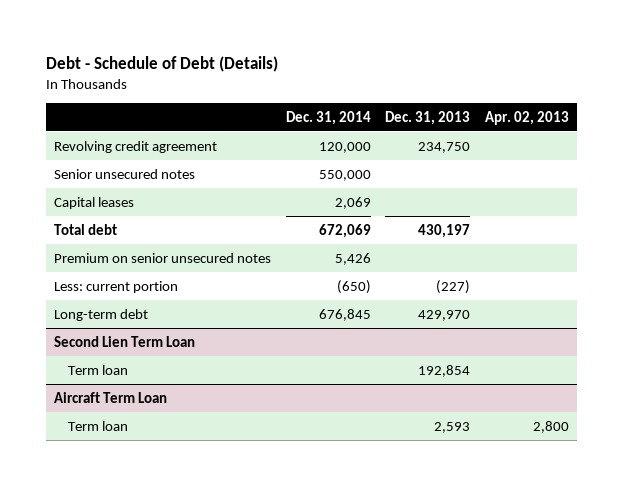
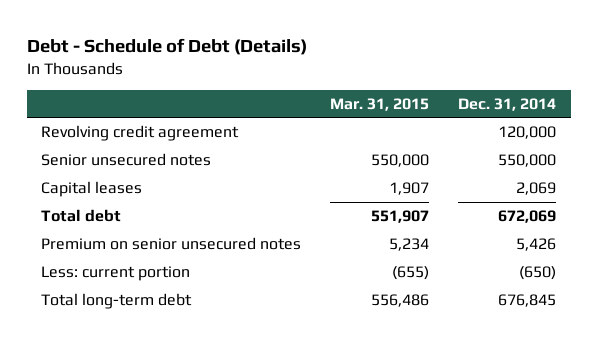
[385,110,471,125] Dec. 31, 2013 -> none
[485,110,570,125] Apr. 02, 2013 -> none
none -> [330,97,430,111] Mar. 31, 2015
[53,335,195,347] Second Lien Term Loan -> none
[68,364,129,375] Term loan -> none
[53,391,167,403] Aircraft Term Loan -> none
[68,420,129,431] Term loan -> none
[53,308,148,321] Long-term debt -> [41,293,193,310] Total long-term debt

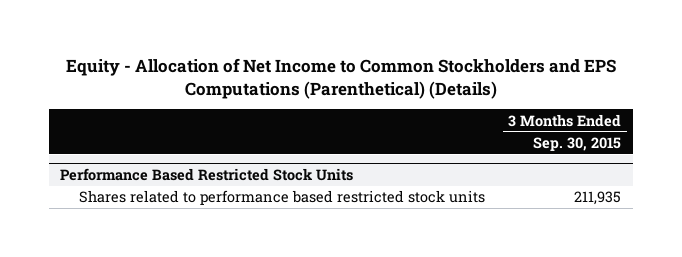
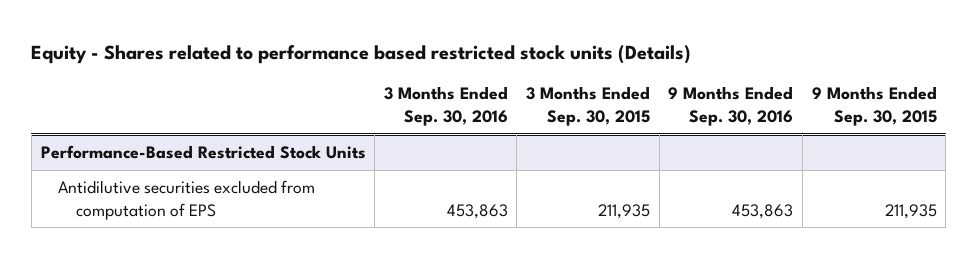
[65,57,616,99] Equity - Allocation of Net Income to Common Stockholders and EPS Computations (Parenthetical) (Details) -> [31,44,692,64] Equity - Shares related to performance based restricted stock units (Details)
none -> [383,86,508,127] 3 Months Ended Sep. 30, 2016
none -> [668,86,794,127] 9 Months Ended Sep. 30, 2016
none -> [811,86,937,127] 9 Months Ended Sep. 30, 2015
[60,168,354,182] Performance Based Restricted Stock Units -> [40,145,366,160] Performance-Based Restricted Stock Units
[79,190,486,206] Shares related to performance based restricted stock units -> [58,180,316,220] Antidilutive securities excluded from computation of EPS

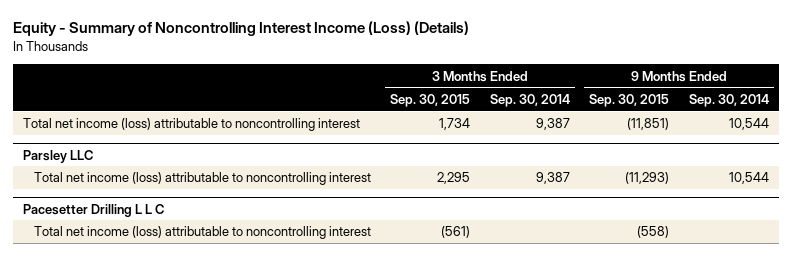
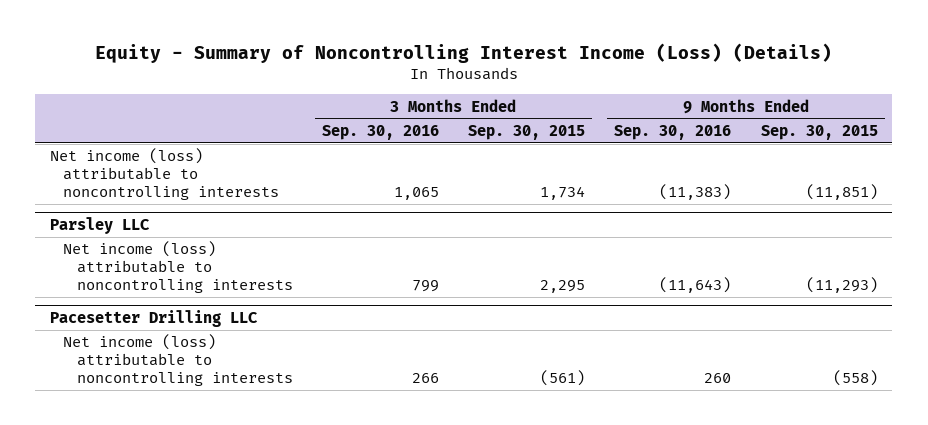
[489,93,570,107] Sep. 30, 2014 -> none
[688,93,769,107] Sep. 30, 2014 -> none
none -> [321,124,439,140] Sep. 30, 2016
none -> [614,124,732,140] Sep. 30, 2016
[22,118,360,132] Total net income (loss) attributable to noncontrolling interest -> [50,148,280,200] Net income (loss) attributable to noncontrolling interests
[33,172,371,186] Total net income (loss) attributable to noncontrolling interest -> [63,241,293,293] Net income (loss) attributable to noncontrolling interests
[22,203,164,217] Pacesetter Drilling L L C -> [50,310,259,328] Pacesetter Drilling LLC
[33,226,371,240] Total net income (loss) attributable to noncontrolling interest -> [63,334,293,386] Net income (loss) attributable to noncontrolling interests

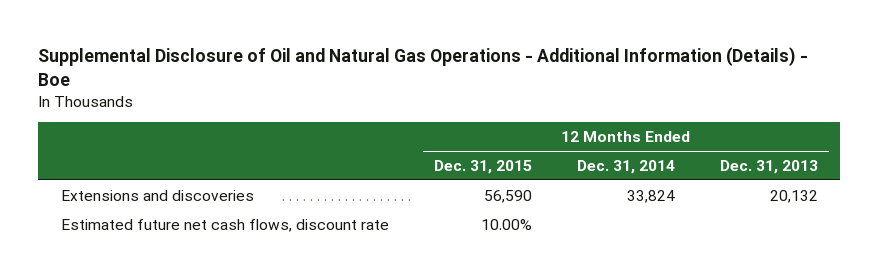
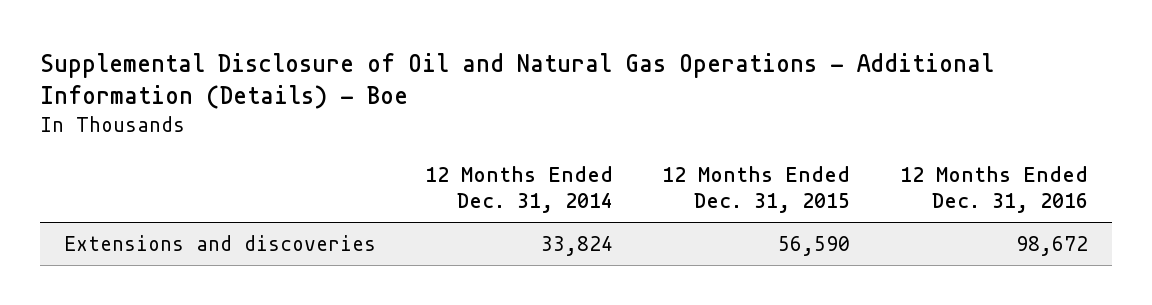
[719,159,818,174] Dec. 31, 2013 -> none
none -> [899,165,1088,214] 12 Months Ended Dec. 31, 2016
[60,218,389,232] Estimated future net cash flows, discount rate -> none

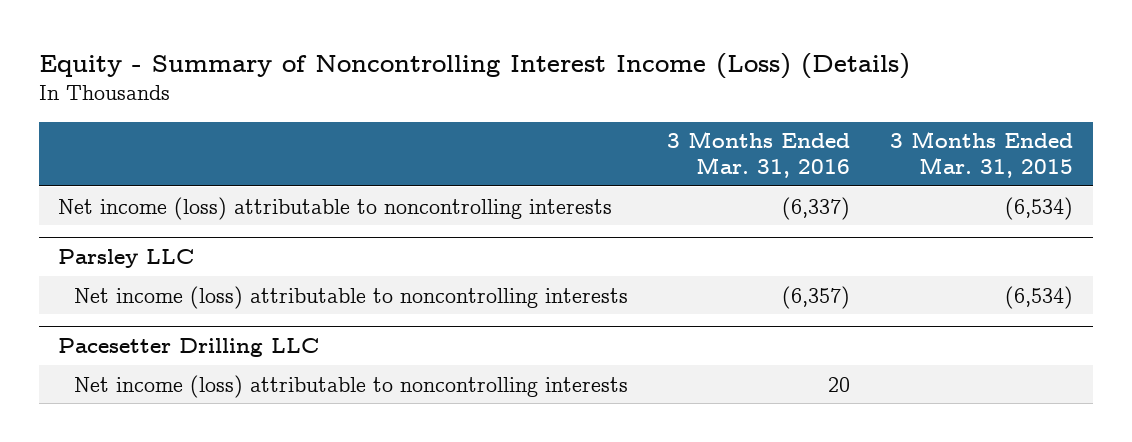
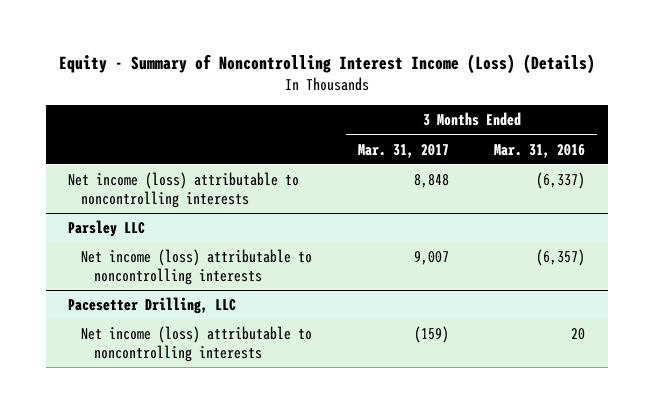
[890,131,1074,178] 3 Months Ended Mar. 31, 2015 -> none
none -> [357,143,449,158] Mar. 31, 2017
[58,338,320,358] Pacesetter Drilling LLC -> [68,296,237,314] Pacesetter Drilling, LLC

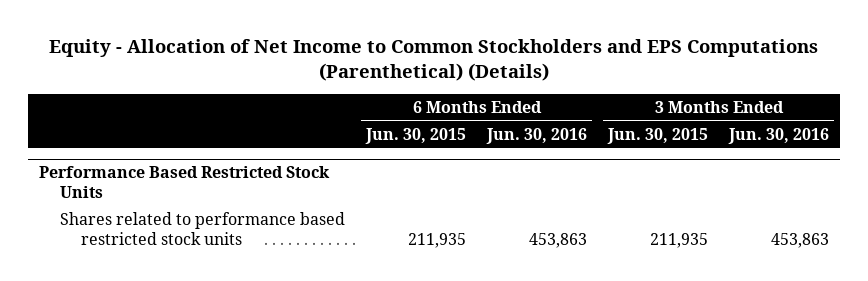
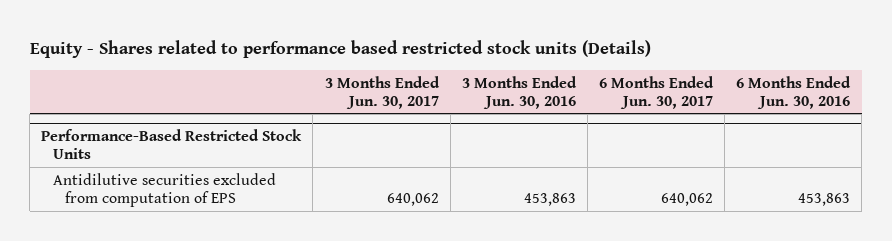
[48,39,818,81] Equity - Allocation of Net Income to Common Stockholders and EPS Computations (Parenthetical) (Details) -> [29,40,651,59] Equity - Shares related to performance based restricted stock units (Details)
[365,128,467,145] Jun. 30, 2015 -> none
[607,128,709,145] Jun. 30, 2015 -> none
none -> [324,75,440,109] 3 Months Ended Jun. 30, 2017
none -> [598,75,714,109] 6 Months Ended Jun. 30, 2017
[38,166,330,199] Performance Based Restricted Stock Units -> [41,128,303,159] Performance-Based Restricted Stock Units
[60,212,346,246] Shares related to performance based restricted stock units -> [53,172,277,207] Antidilutive securities excluded from computation of EPS

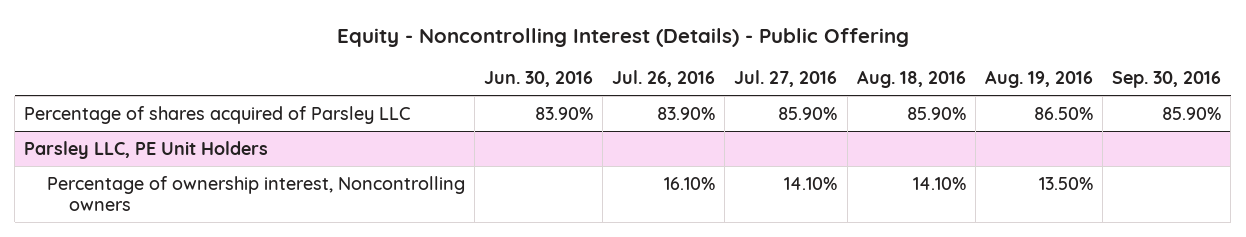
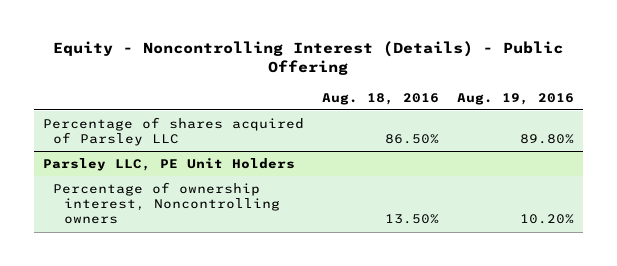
[483,71,593,88] Jun. 30, 2016 -> none
[612,70,716,88] Jul. 26, 2016 -> none
[734,70,838,88] Jul. 27, 2016 -> none
[1112,71,1222,89] Sep. 30, 2016 -> none
[906,106,966,120] 85.90% -> [384,134,439,145] 86.50%
[1034,106,1094,120] 86.50% -> [520,134,575,145] 89.80%
[912,176,966,190] 14.10% -> [384,214,439,225] 13.50%
[1039,176,1094,190] 13.50% -> [520,214,575,225] 10.20%

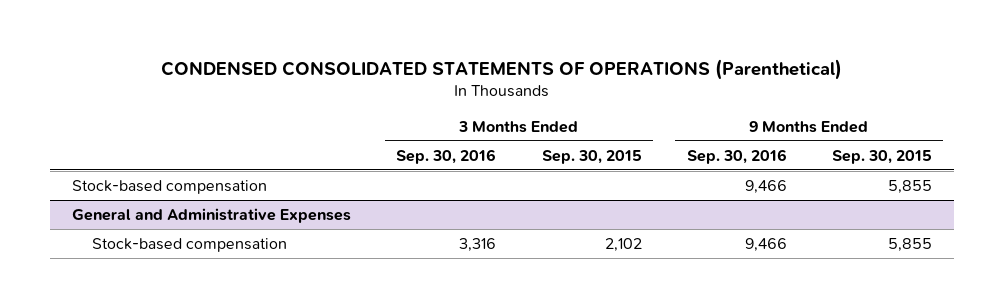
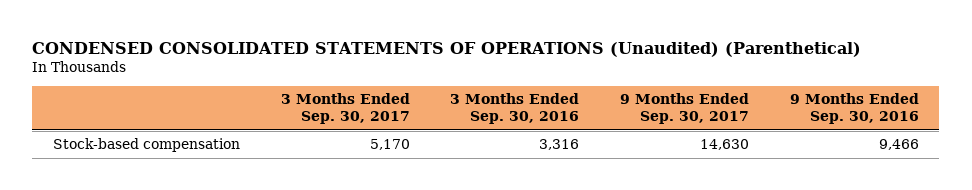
[161,58,843,80] CONDENSED CONSOLIDATED STATEMENTS OF OPERATIONS (Parenthetical) -> [32,41,862,57] CONDENSED CONSOLIDATED STATEMENTS OF OPERATIONS (Unaudited) (Parenthetical)
[541,149,642,164] Sep. 30, 2015 -> none
[831,149,932,164] Sep. 30, 2015 -> none
none -> [280,92,410,125] 3 Months Ended Sep. 30, 2017
none -> [619,92,749,125] 9 Months Ended Sep. 30, 2017
[72,179,268,194] Stock-based compensation -> none
[72,207,352,223] General and Administrative Expenses -> none

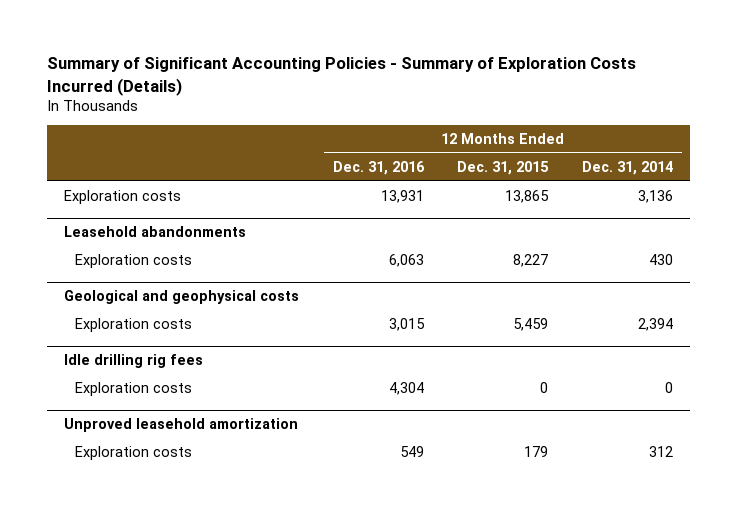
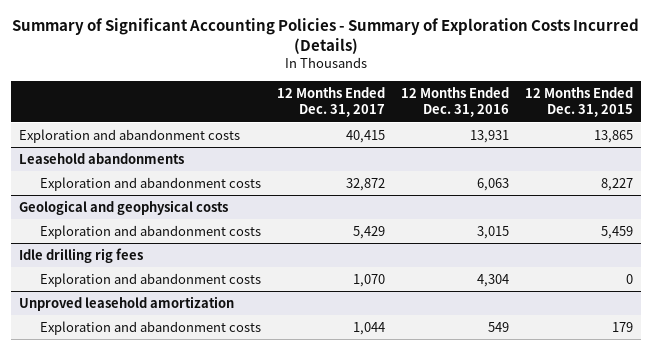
[582,160,674,175] Dec. 31, 2014 -> none
none -> [276,87,385,118] 12 Months Ended Dec. 31, 2017
[64,189,182,204] Exploration costs -> [19,128,241,143] Exploration and abandonment costs
[75,253,193,268] Exploration costs -> [39,176,261,191] Exploration and abandonment costs
[75,317,193,332] Exploration costs -> [39,224,261,239] Exploration and abandonment costs
[75,381,193,396] Exploration costs -> [39,272,261,287] Exploration and abandonment costs
[75,445,193,460] Exploration costs -> [39,320,261,335] Exploration and abandonment costs

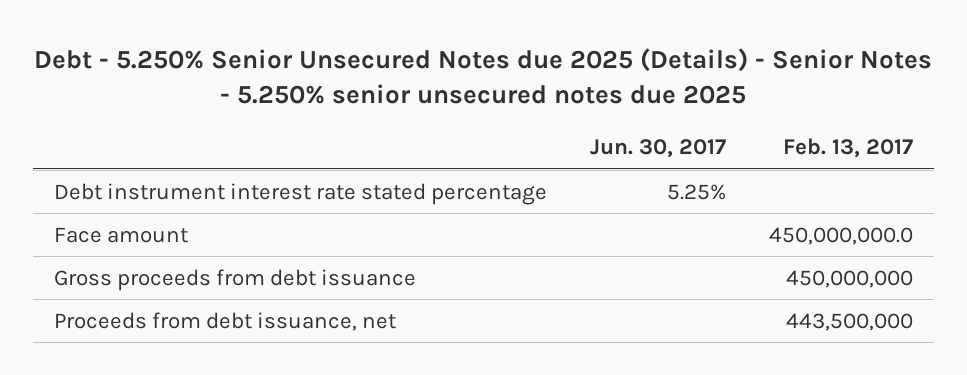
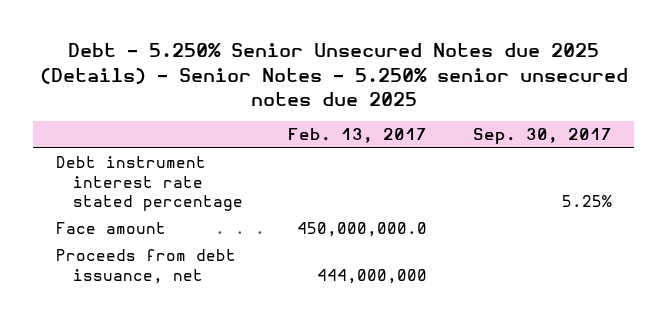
[589,139,726,159] Jun. 30, 2017 -> none
none -> [472,128,612,145] Sep. 30, 2017
[54,268,417,291] Gross proceeds from debt issuance -> none
[785,312,913,331] 443,500,000 -> [317,268,428,284] 444,000,000

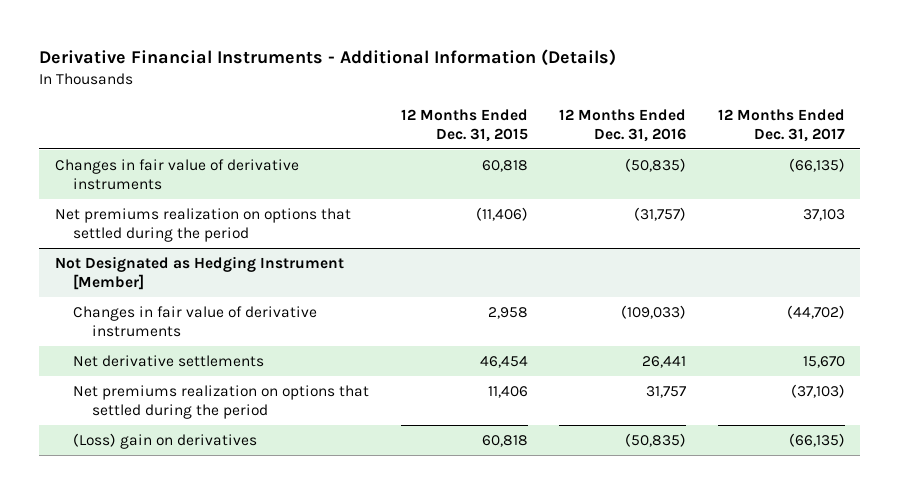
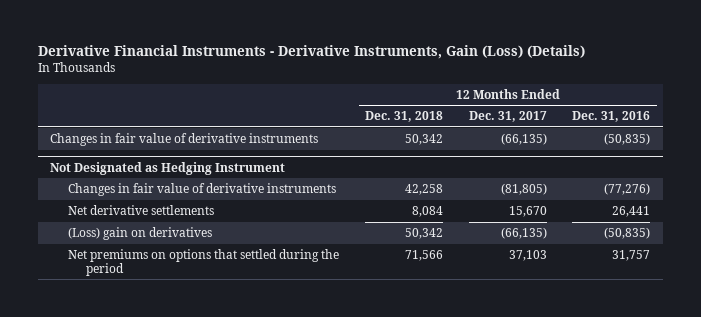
[38,49,616,67] Derivative Financial Instruments - Additional Information (Details) -> [37,44,585,59] Derivative Financial Instruments - Derivative Instruments, Gain (Loss) (Details)
[400,108,528,142] 12 Months Ended Dec. 31, 2015 -> none
none -> [365,111,444,123] Dec. 31, 2018
[54,207,351,242] Net premiums realization on options that settled during the period -> none
[54,255,344,290] Not Designated as Hedging Instrument [Member] -> [50,161,286,175] Not Designated as Hedging Instrument
[621,304,687,319] (109,033) -> [604,183,651,196] (77,276)
[786,304,845,319] (44,702) -> [500,183,547,196] (81,805)
[73,384,370,419] Net premiums realization on options that settled during the period -> none
none -> [68,249,340,276] Net premiums on options that settled during the period

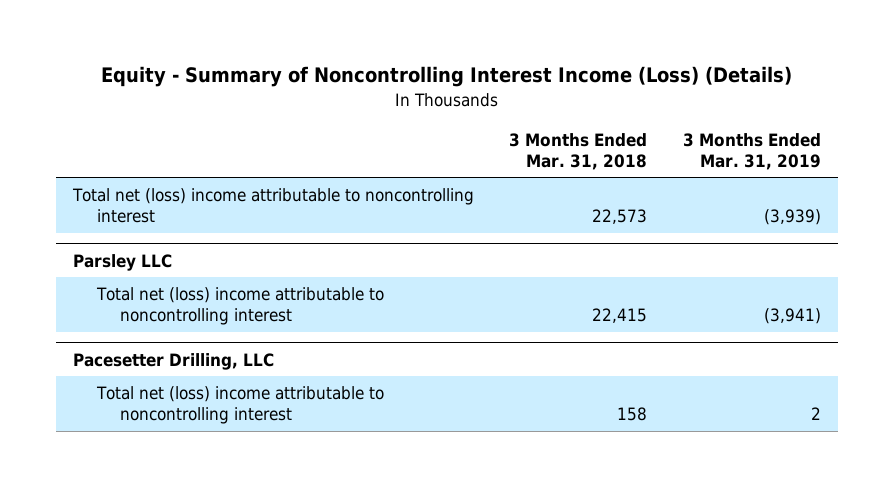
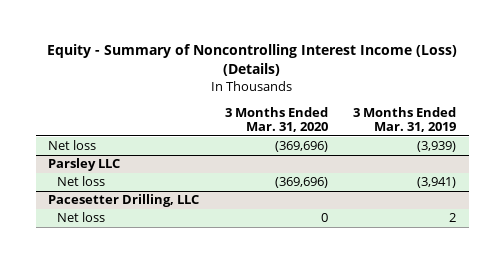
[509,132,648,170] 3 Months Ended Mar. 31, 2018 -> none
none -> [224,106,328,133] 3 Months Ended Mar. 31, 2020
[72,188,475,223] Total net (loss) income attributable to noncontrolling interest -> [48,140,97,151] Net loss
[95,287,384,325] Total net (loss) income attributable to noncontrolling interest -> [57,176,106,187] Net loss
[95,386,384,424] Total net (loss) income attributable to noncontrolling interest -> [57,212,106,223] Net loss

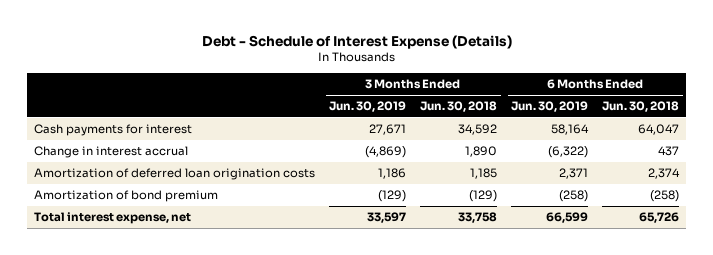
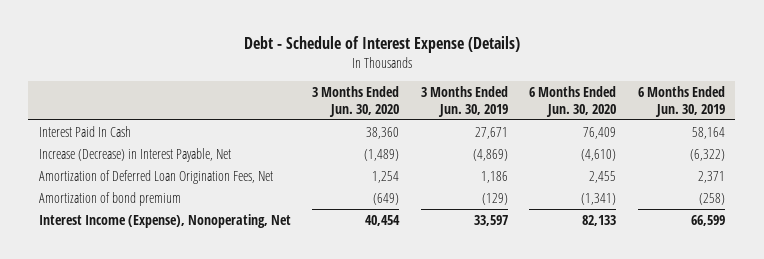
[420,101,498,113] Jun. 30, 2018 -> none
[602,101,680,113] Jun. 30, 2018 -> none
none -> [312,86,400,117] 3 Months Ended Jun. 30, 2020
none -> [529,86,617,117] 6 Months Ended Jun. 30, 2020
[34,124,193,137] Cash payments for interest -> [38,125,131,137] Interest Paid In Cash
[34,146,189,159] Change in interest accrual -> [38,147,231,162] Increase (Decrease) in Interest Payable, Net
[34,168,316,181] Amortization of deferred loan origination costs -> [38,169,273,184] Amortization of Deferred Loan Origination Fees, Net
[34,212,192,225] Total interest expense, net -> [38,213,291,228] Interest Income (Expense), Nonoperating, Net

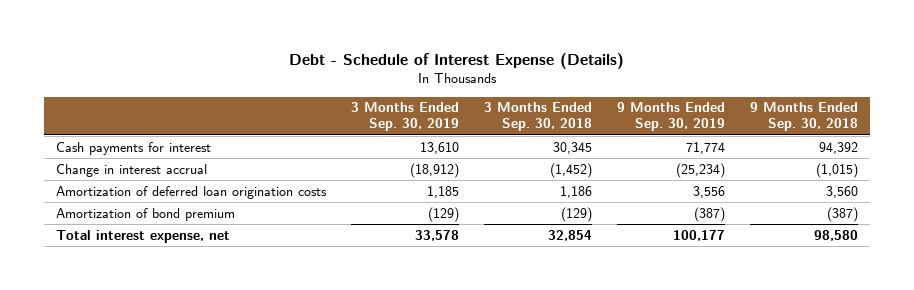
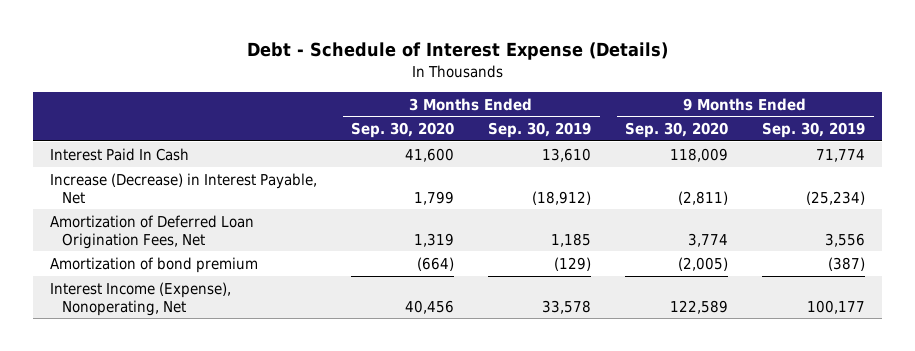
[483,102,592,132] 3 Months Ended Sep. 30, 2018 -> none
[749,102,858,132] 9 Months Ended Sep. 30, 2018 -> none
none -> [351,122,455,139] Sep. 30, 2020
none -> [625,122,729,139] Sep. 30, 2020
[56,141,212,155] Cash payments for interest -> [50,147,190,161] Interest Paid In Cash
[56,163,208,177] Change in interest accrual -> [50,172,318,204] Increase (Decrease) in Interest Payable, Net
[56,185,328,199] Amortization of deferred loan origination costs -> [50,214,255,249] Amortization of Deferred Loan Origination Fees, Net
[56,229,231,243] Total interest expense, net -> [50,281,232,316] Interest Income (Expense), Nonoperating, Net

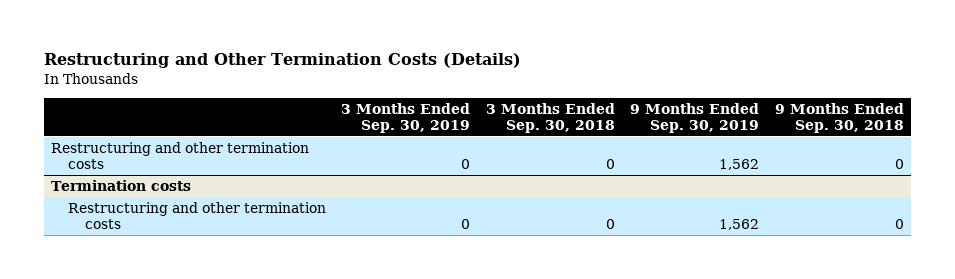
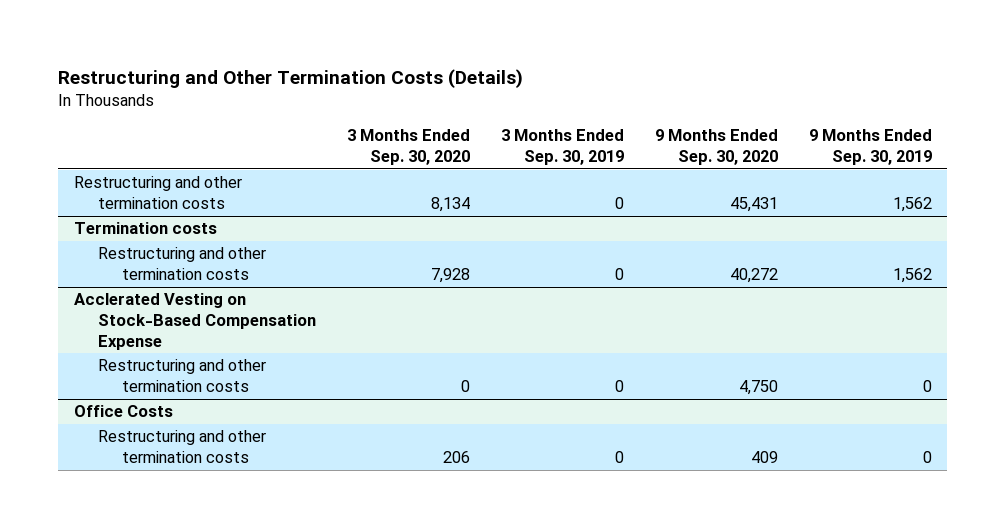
[485,102,615,134] 3 Months Ended Sep. 30, 2018 -> none
[774,102,904,134] 9 Months Ended Sep. 30, 2018 -> none
none -> [346,129,470,165] 3 Months Ended Sep. 30, 2020
none -> [654,129,778,165] 9 Months Ended Sep. 30, 2020
none -> [73,293,316,350] Acclerated Vesting on Stock-Based Compensation Expense
none -> [97,359,266,393] Restructuring and other termination costs
none -> [73,405,173,418] Office Costs
none -> [97,430,266,464] Restructuring and other termination costs

